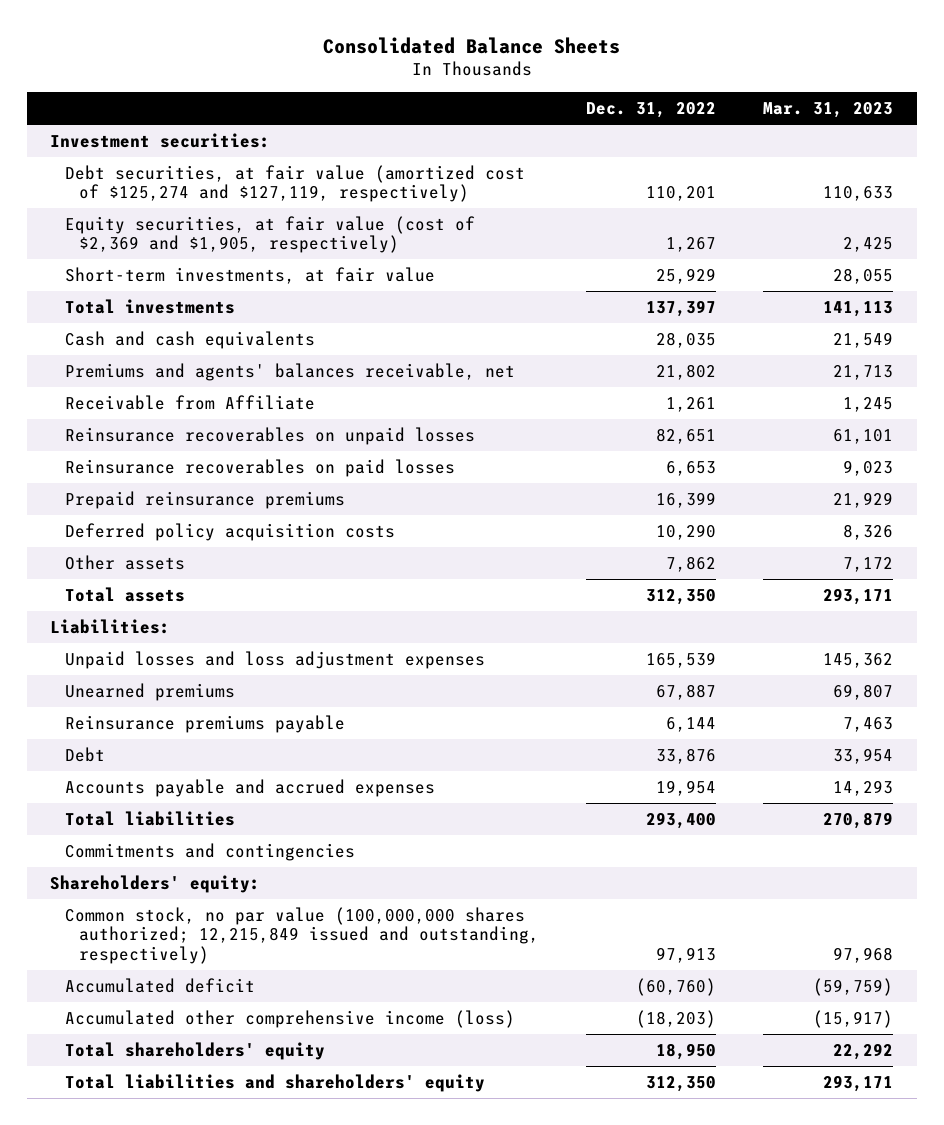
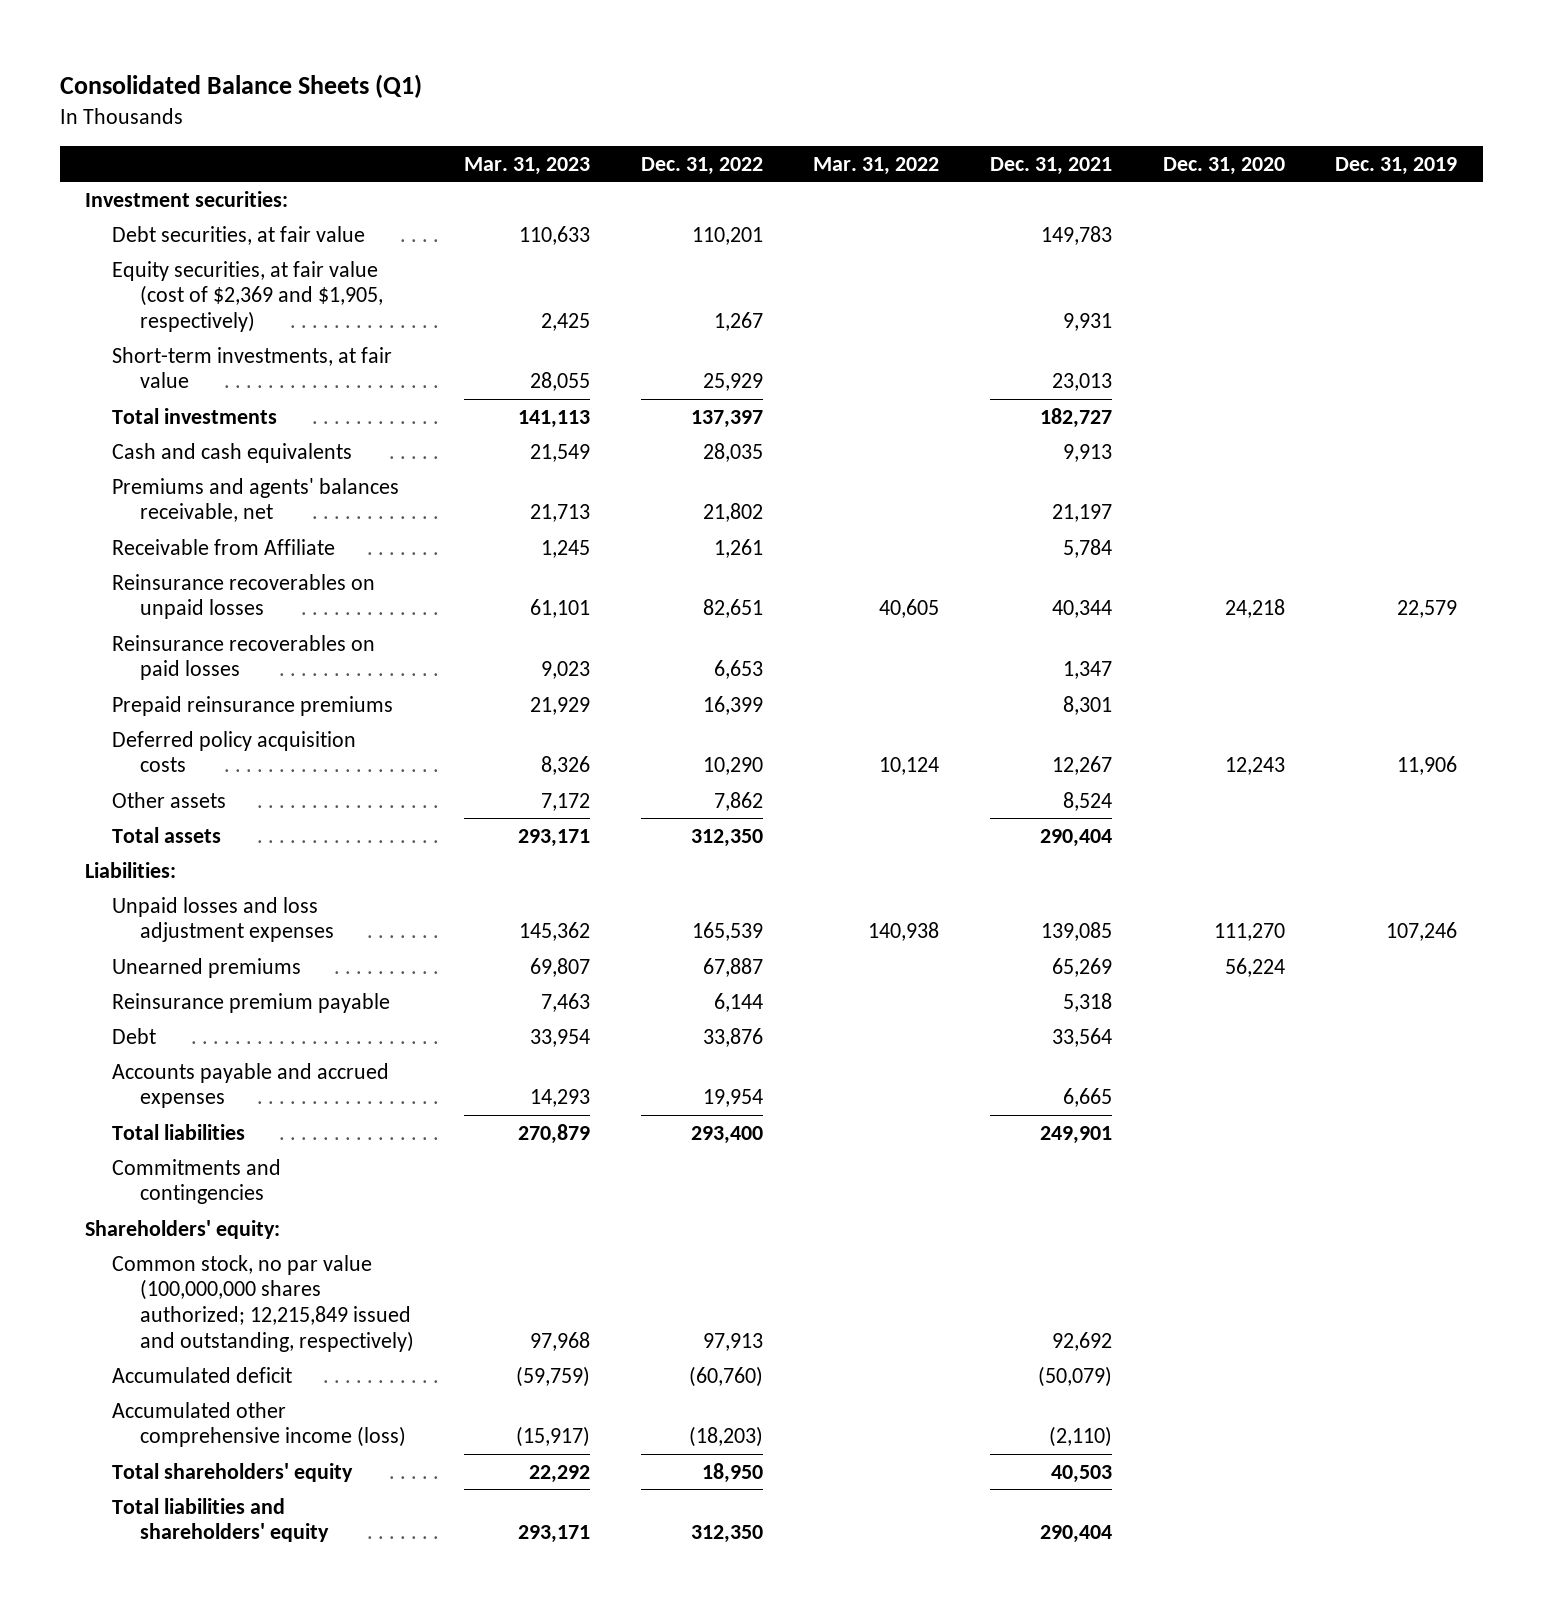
[322,36,620,54] Consolidated Balance Sheets -> [59,74,422,99] Consolidated Balance Sheets (Q1)
none -> [813,156,940,175] Mar. 31, 2022
none -> [990,156,1113,175] Dec. 31, 2021
none -> [1162,156,1285,175] Dec. 31, 2020
none -> [1335,156,1458,175] Dec. 31, 2019
[64,164,525,203] Debt securities, at fair value (amortized cost of $125,274 and $127,119, respectively) -> [112,225,366,245] Debt securities, at fair value
[64,714,345,733] Reinsurance premiums payable -> [112,992,391,1013] Reinsurance premium payable

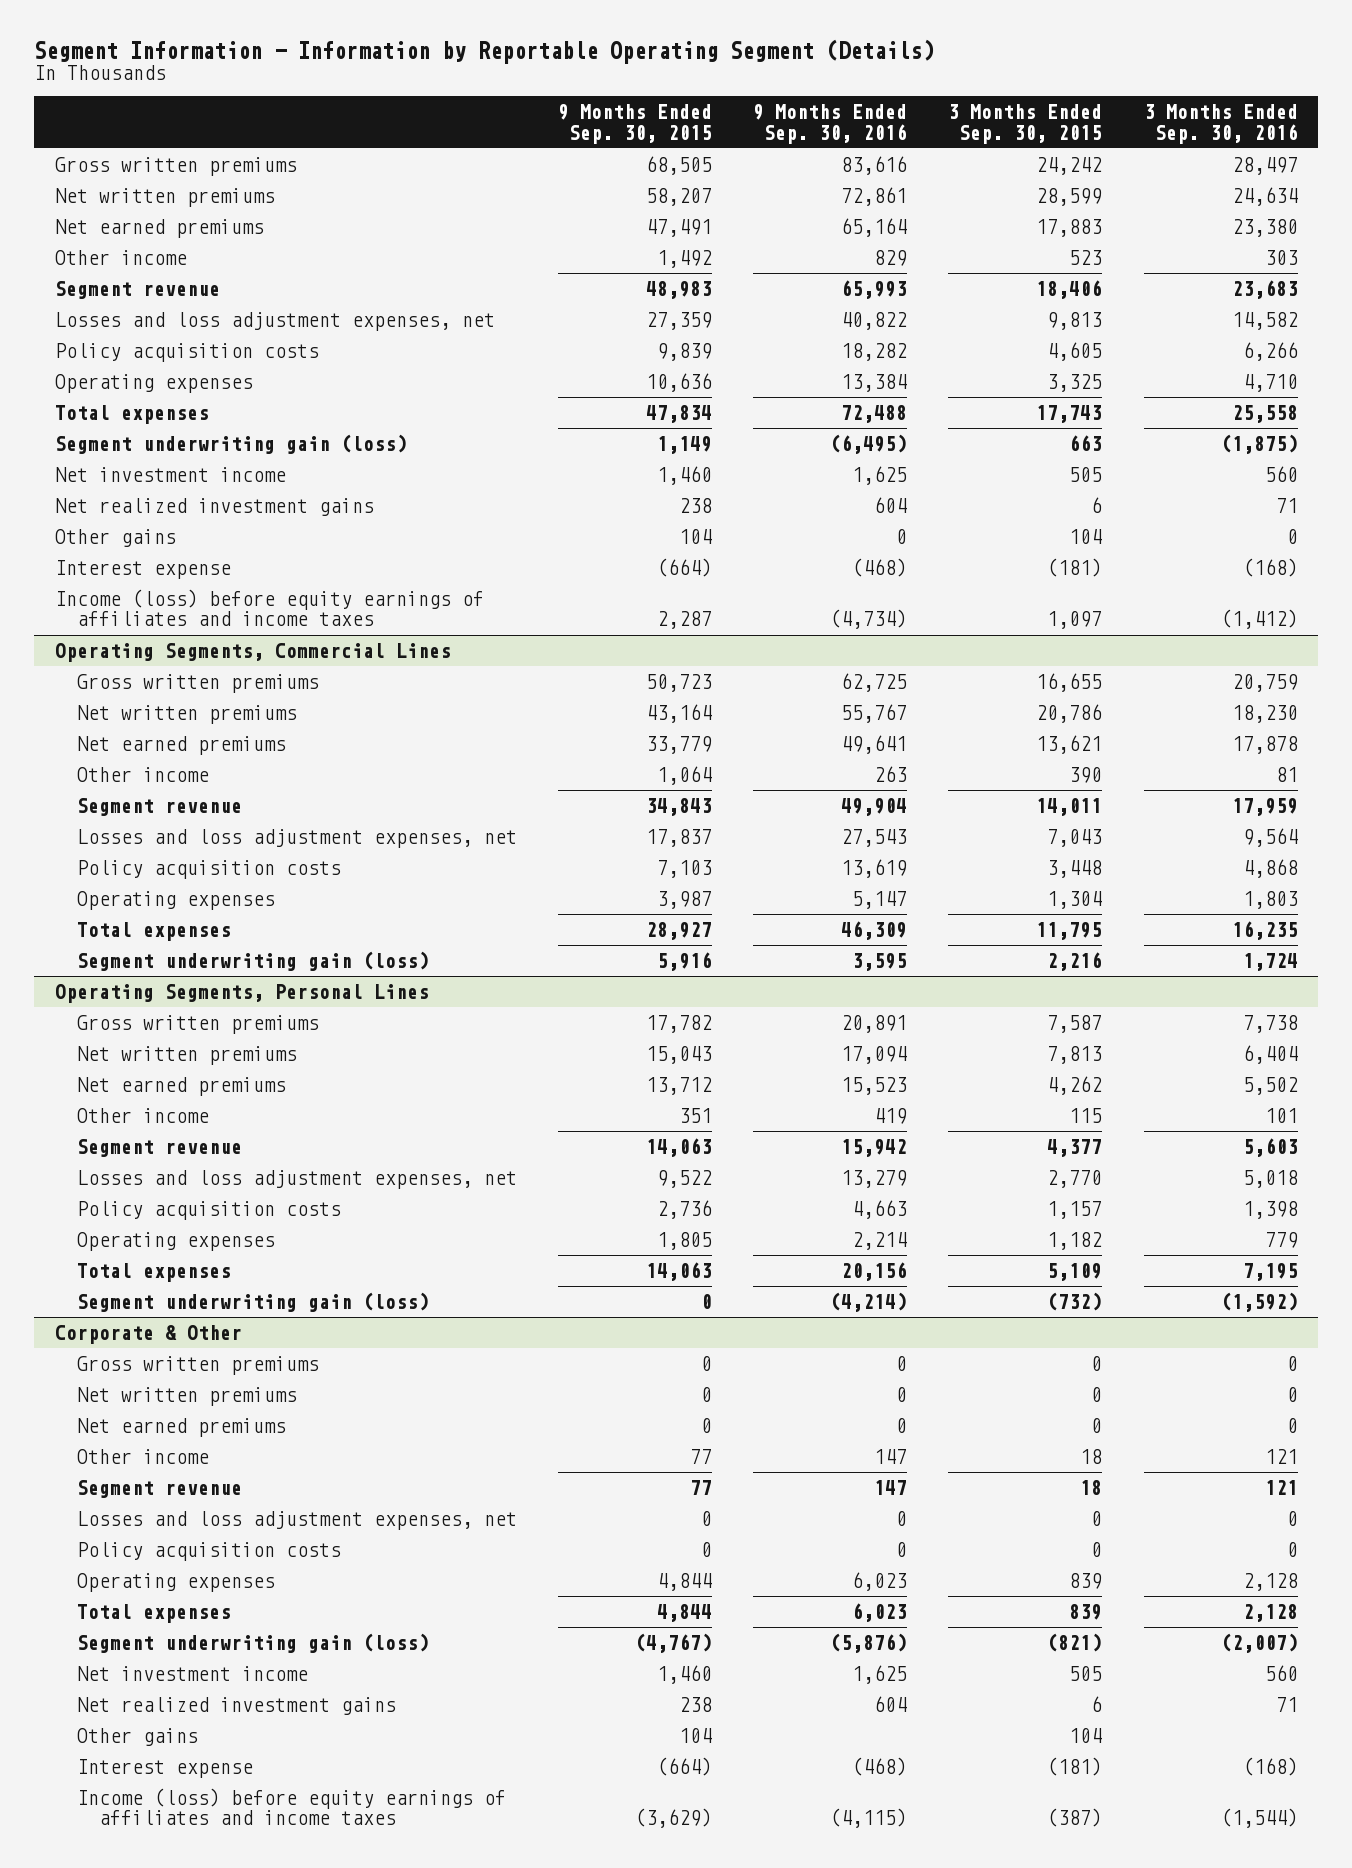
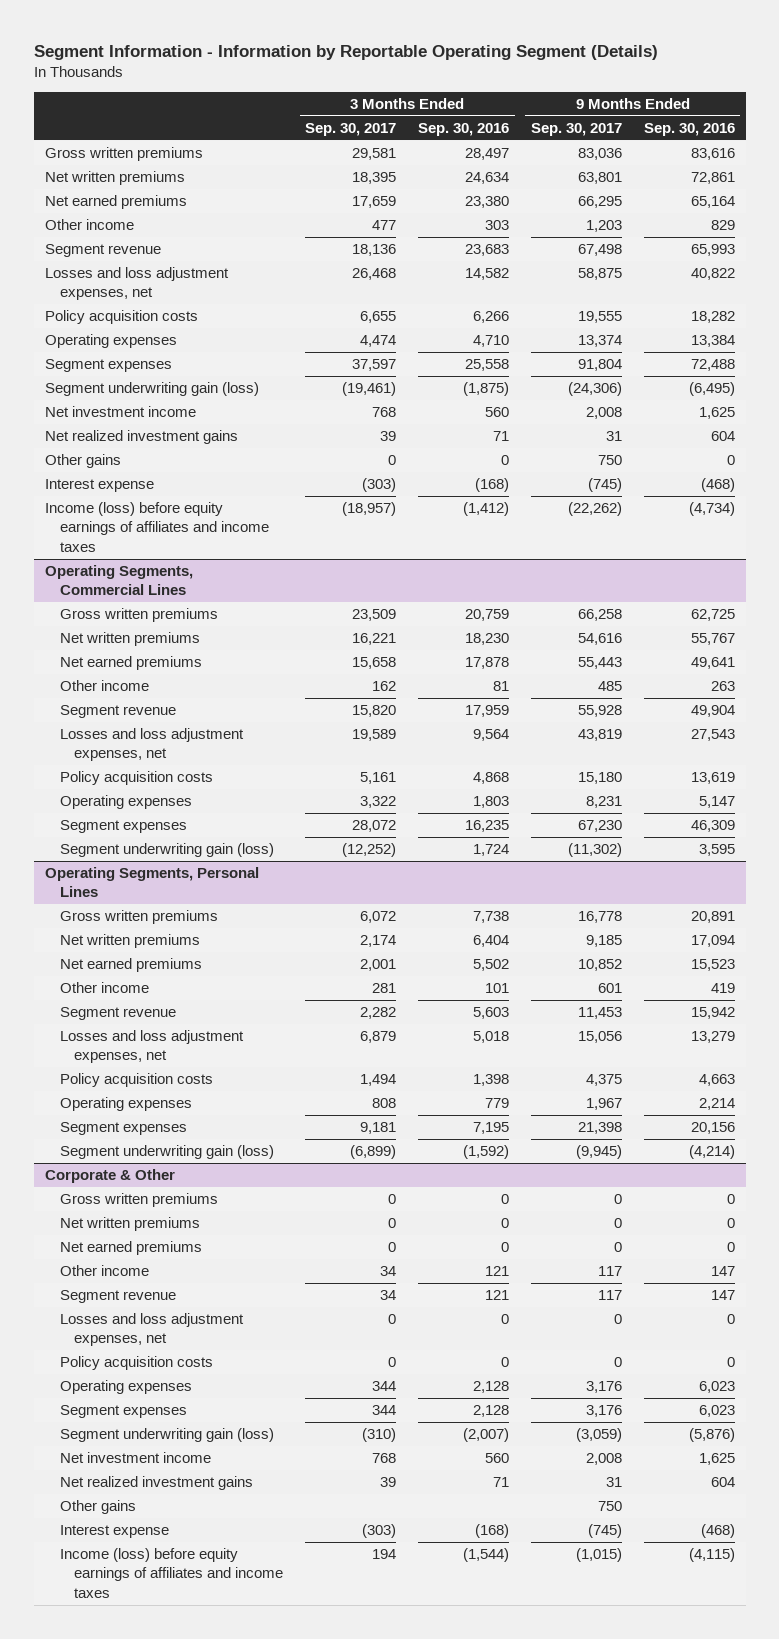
[557,103,712,144] 9 Months Ended Sep. 30, 2015 -> none
[948,103,1103,144] 3 Months Ended Sep. 30, 2015 -> none
none -> [305,123,397,137] Sep. 30, 2017
none -> [530,123,622,137] Sep. 30, 2017
[54,404,209,424] Total expenses -> [44,359,172,373] Segment expenses
[76,921,231,941] Total expenses -> [59,820,187,834] Segment expenses
[76,1262,231,1282] Total expenses -> [59,1122,187,1136] Segment expenses
[76,1603,231,1623] Total expenses -> [59,1405,187,1419] Segment expenses

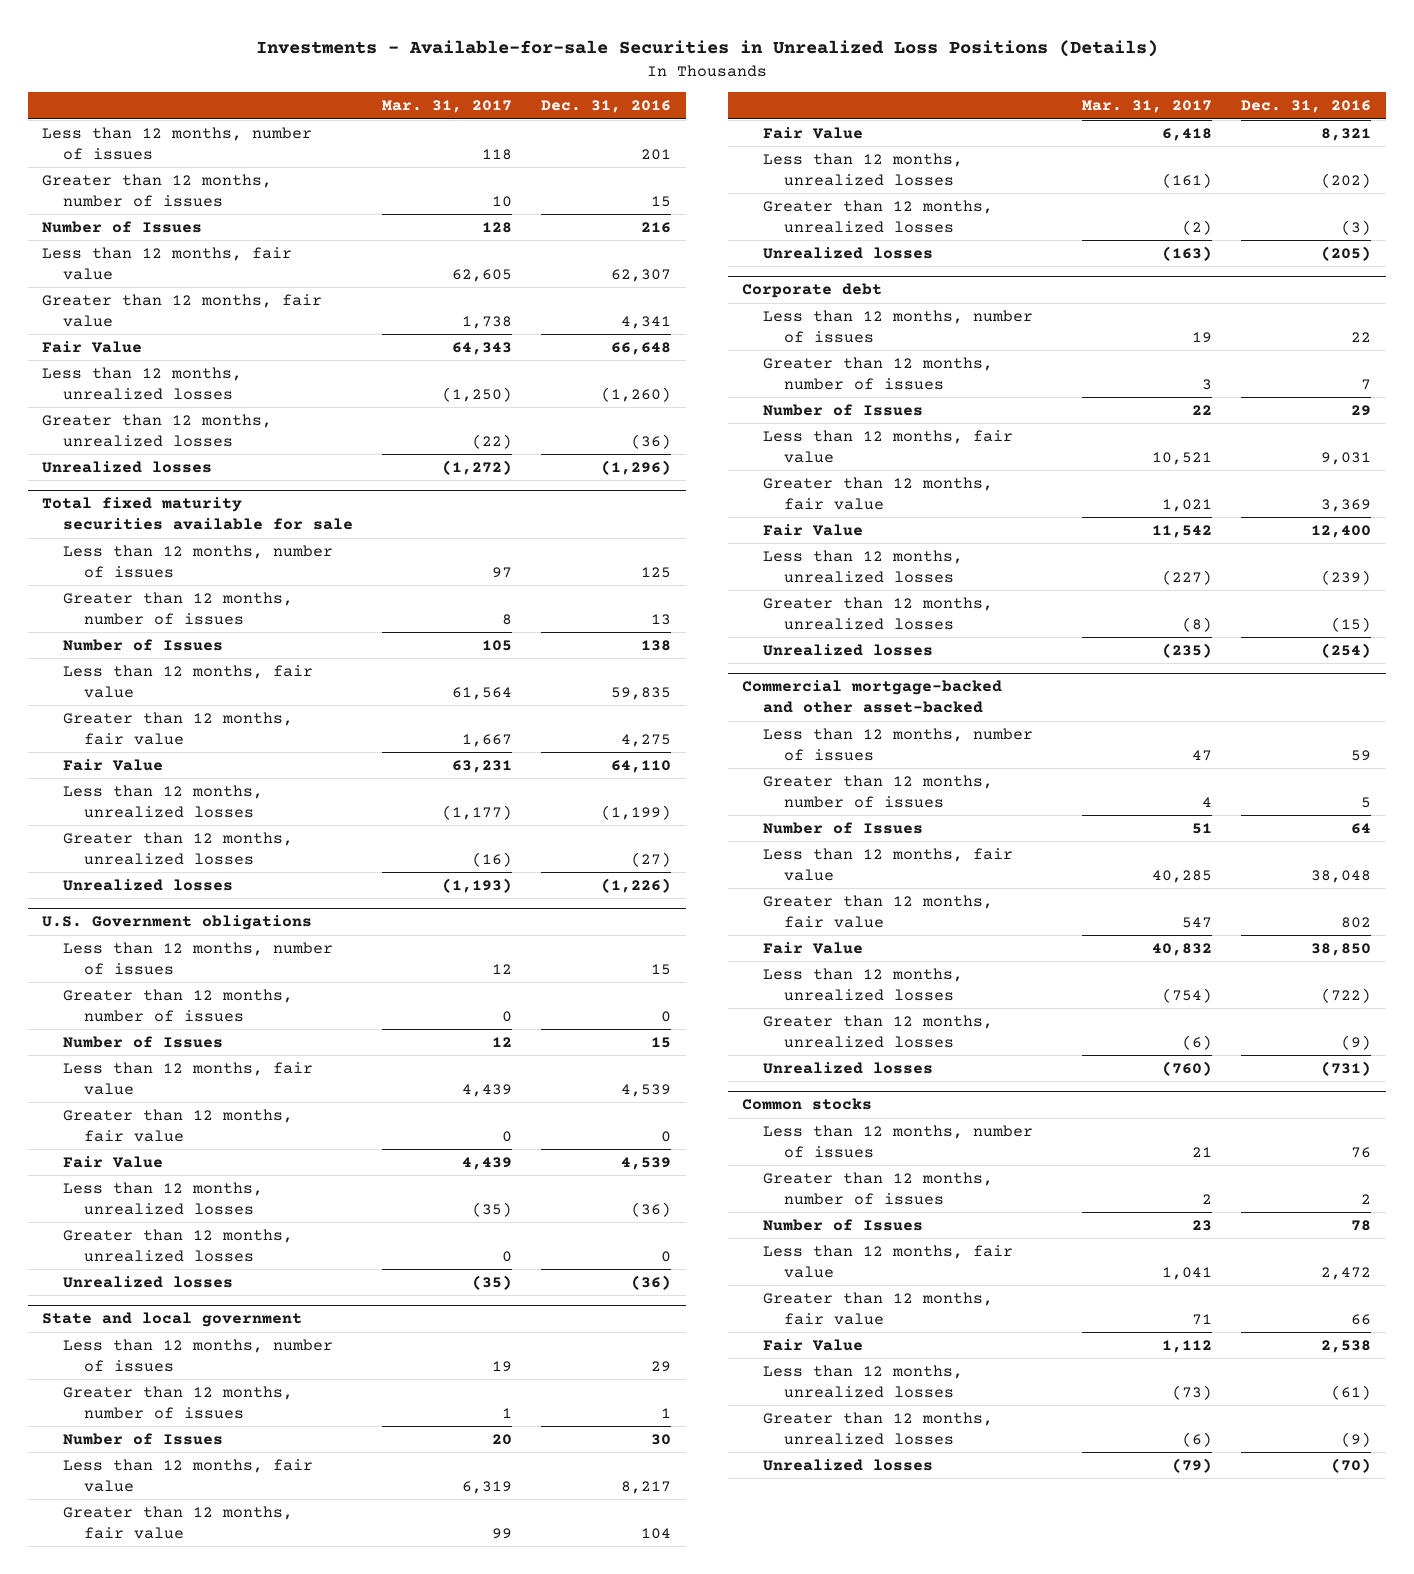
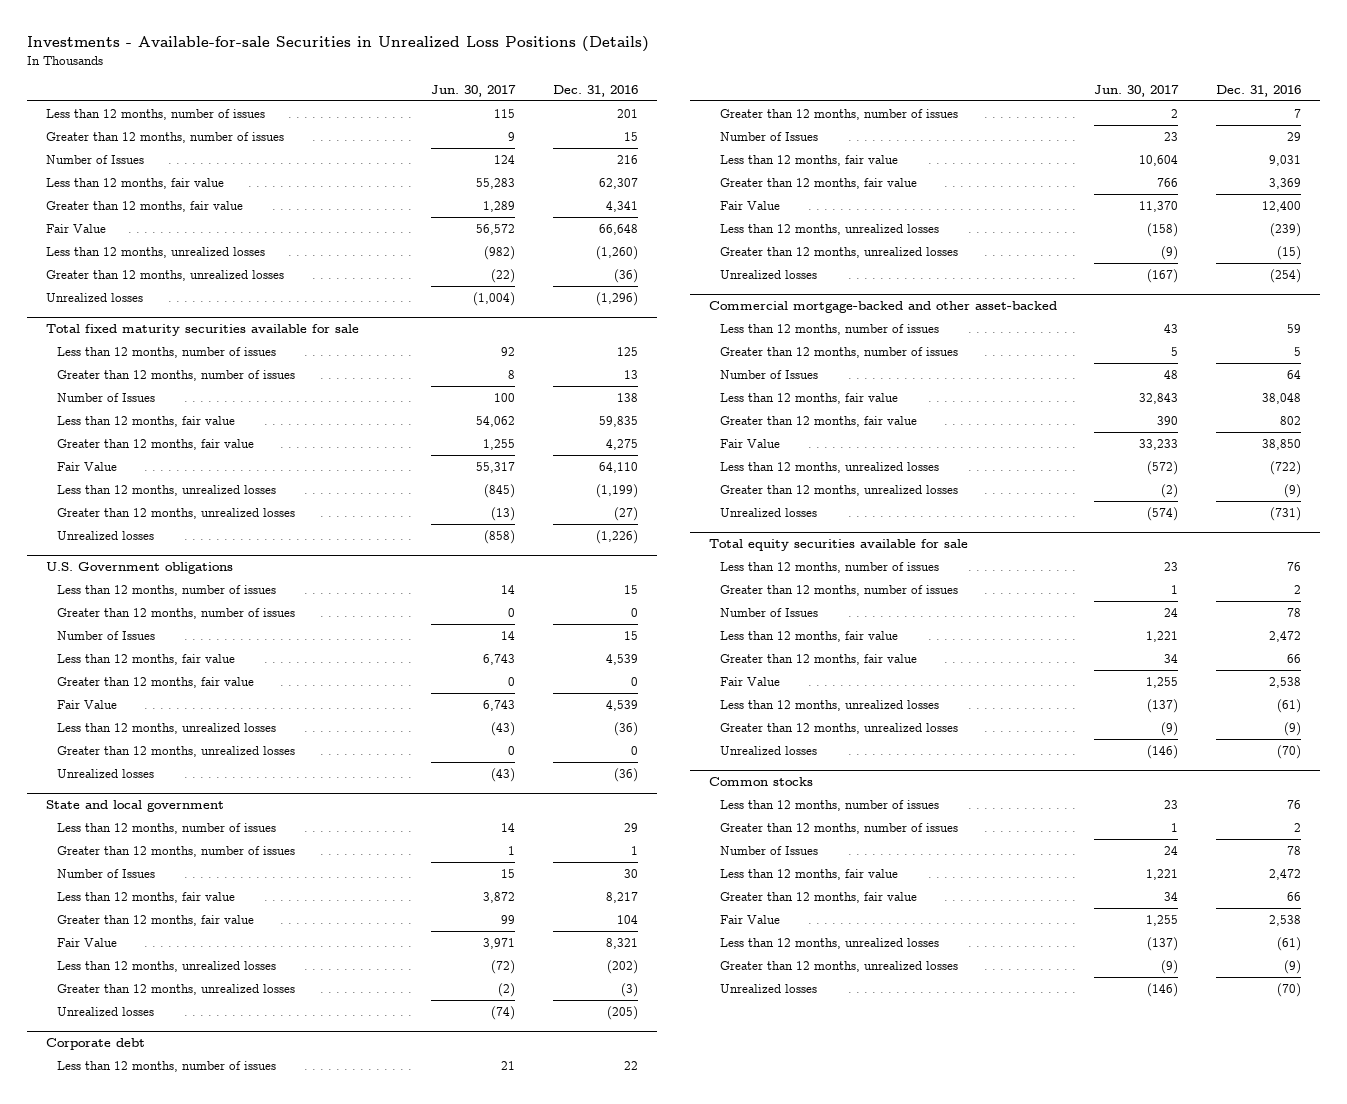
[382,100,513,114] Mar. 31, 2017 -> none
none -> [431,84,517,97] Jun. 30, 2017
none -> [708,538,968,551] Total equity securities available for sale
none -> [720,561,940,573] Less than 12 months, number of issues
none -> [720,584,959,596] Greater than 12 months, number of issues
none -> [720,607,819,617] Number of Issues
none -> [720,630,899,642] Less than 12 months, fair value
none -> [720,653,918,665] Greater than 12 months, fair value
none -> [720,676,781,686] Fair Value
none -> [720,699,940,711] Less than 12 months, unrealized losses
none -> [720,722,959,734] Greater than 12 months, unrealized losses
none -> [720,745,818,755] Unrealized losses

